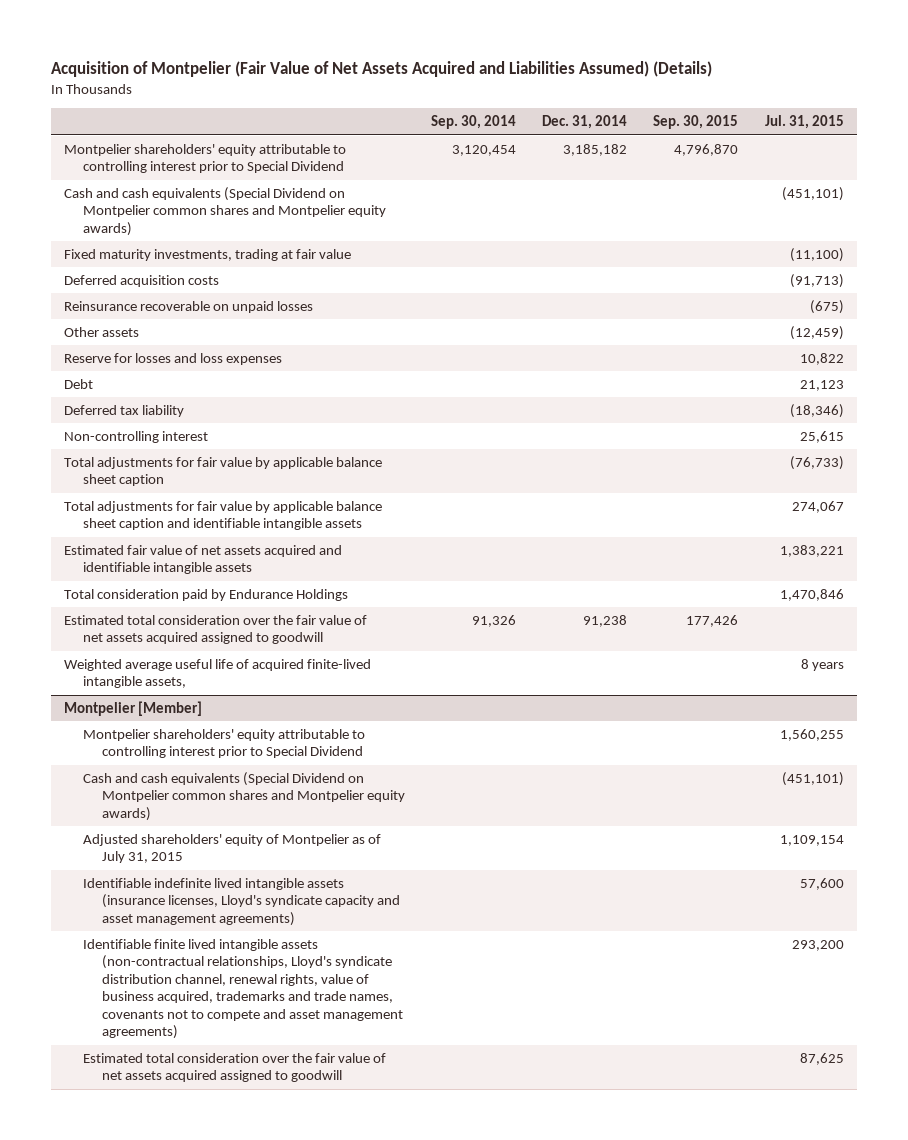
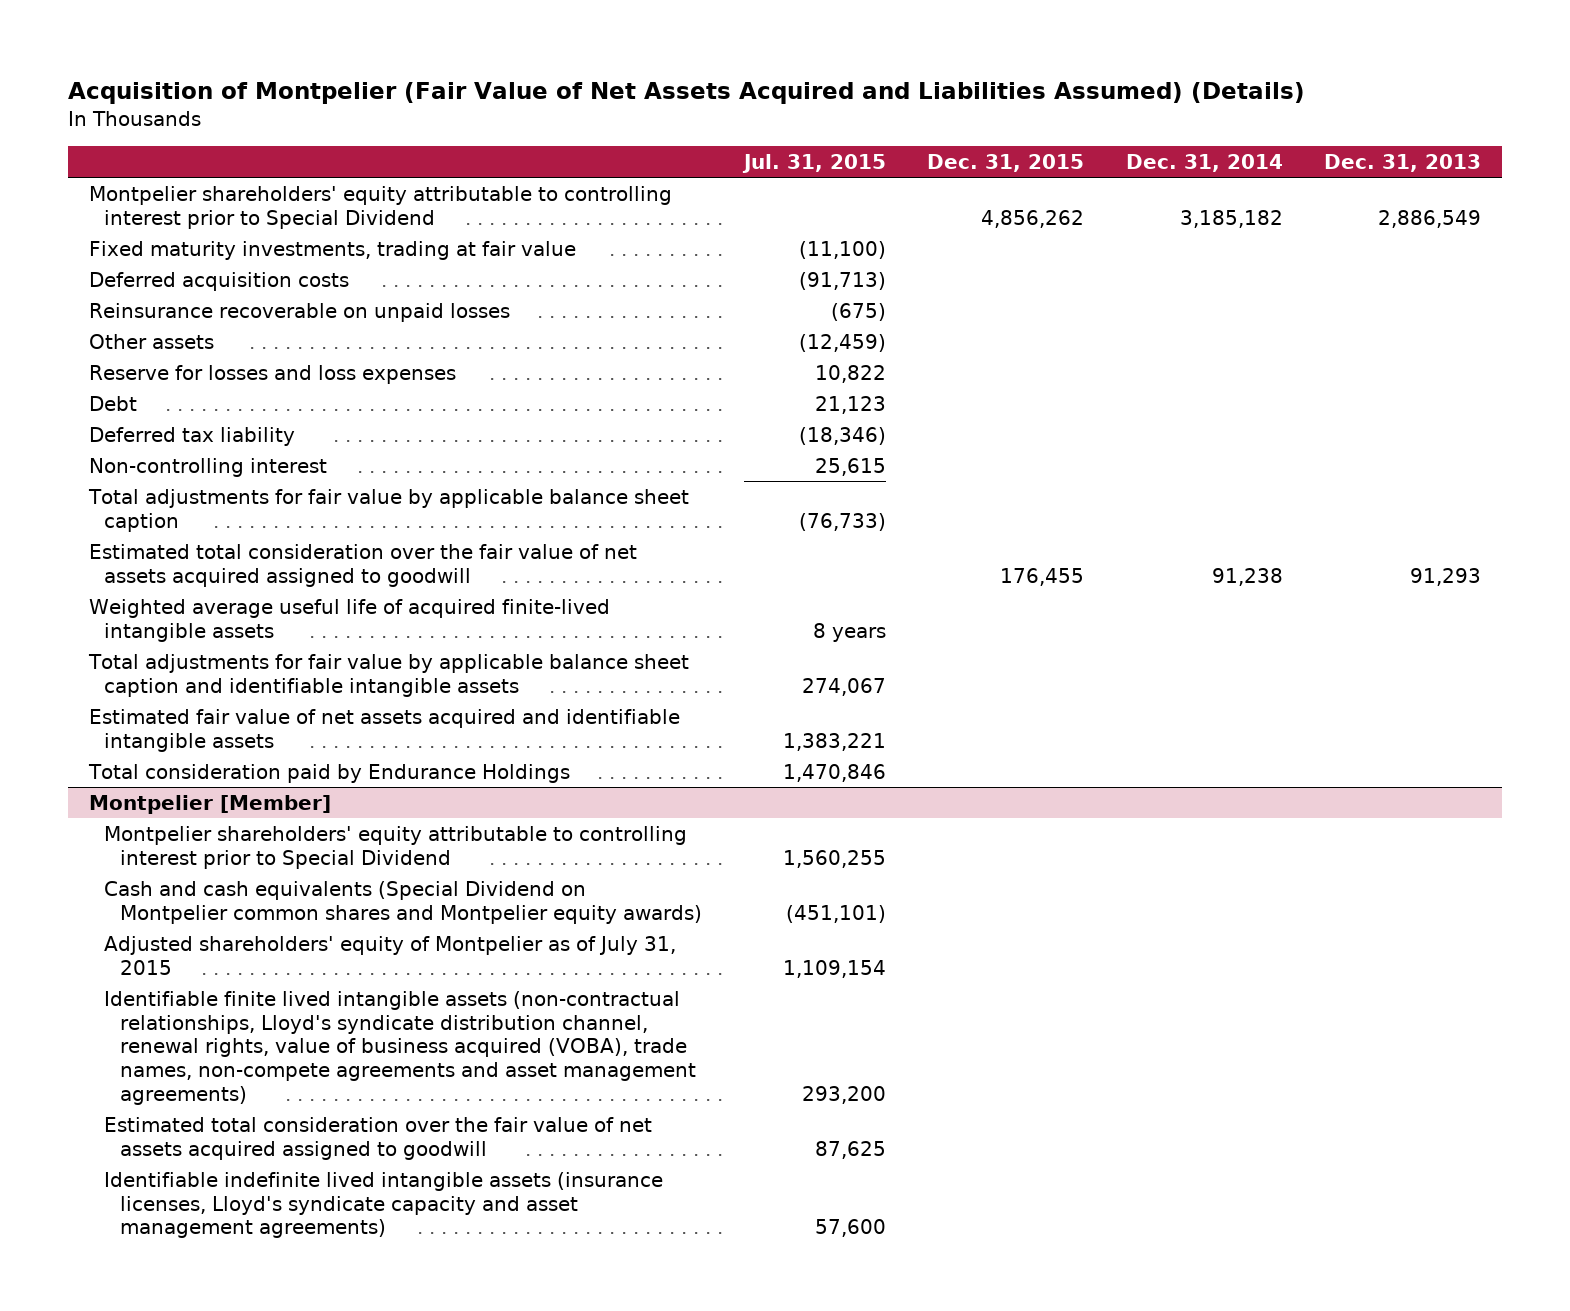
[431,115,517,130] Sep. 30, 2014 -> none
[653,115,739,130] Sep. 30, 2015 -> none
none -> [927,153,1085,172] Dec. 31, 2015
none -> [1324,153,1482,172] Dec. 31, 2013
[64,186,387,236] Cash and cash equivalents (Special Dividend on Montpelier common shares and Montpelier equity awards) -> none
[64,614,368,645] Estimated total consideration over the fair value of net assets acquired assigned to goodwill -> [88,544,637,587] Estimated total consideration over the fair value of net assets acquired assigned to goodwill
none -> [88,599,610,642] Weighted average useful life of acquired finite-lived intangible assets
[64,658,372,689] Weighted average useful life of acquired finite-lived intangible assets, -> none
[83,938,403,1040] Identifiable finite lived intangible assets (non-contractual relationships, Lloyd's syndicate distribution channel, renewal rights, value of business acquired, trademarks and trade names, covenants not to compete and asset management agreements) -> [104,991,697,1105] Identifiable finite lived intangible assets (non-contractual relationships, Lloyd's syndicate distribution channel, renewal rights, value of business acquired (VOBA), trade names, non-compete agreements and asset management agreements)
[83,877,400,926] Identifiable indefinite lived intangible assets (insurance licenses, Lloyd's syndicate capacity and asset management agreements) -> [104,1172,664,1239] Identifiable indefinite lived intangible assets (insurance licenses, Lloyd's syndicate capacity and asset management agreements)

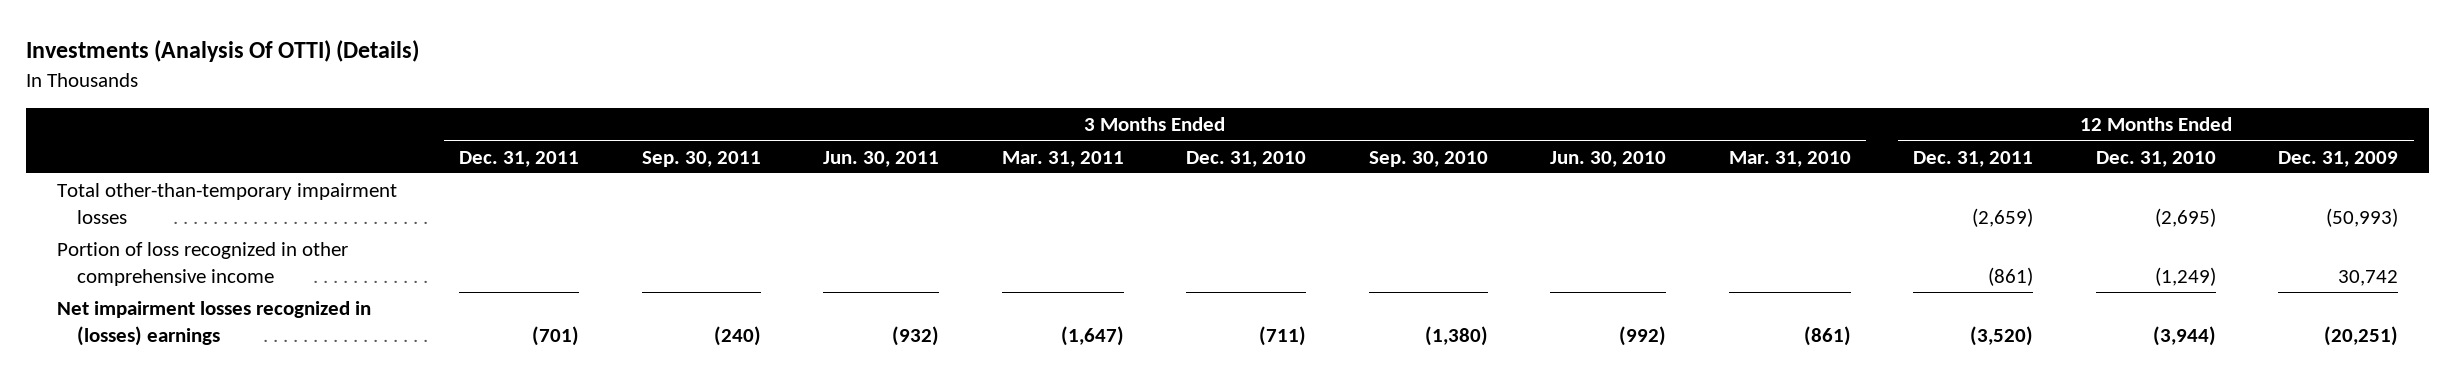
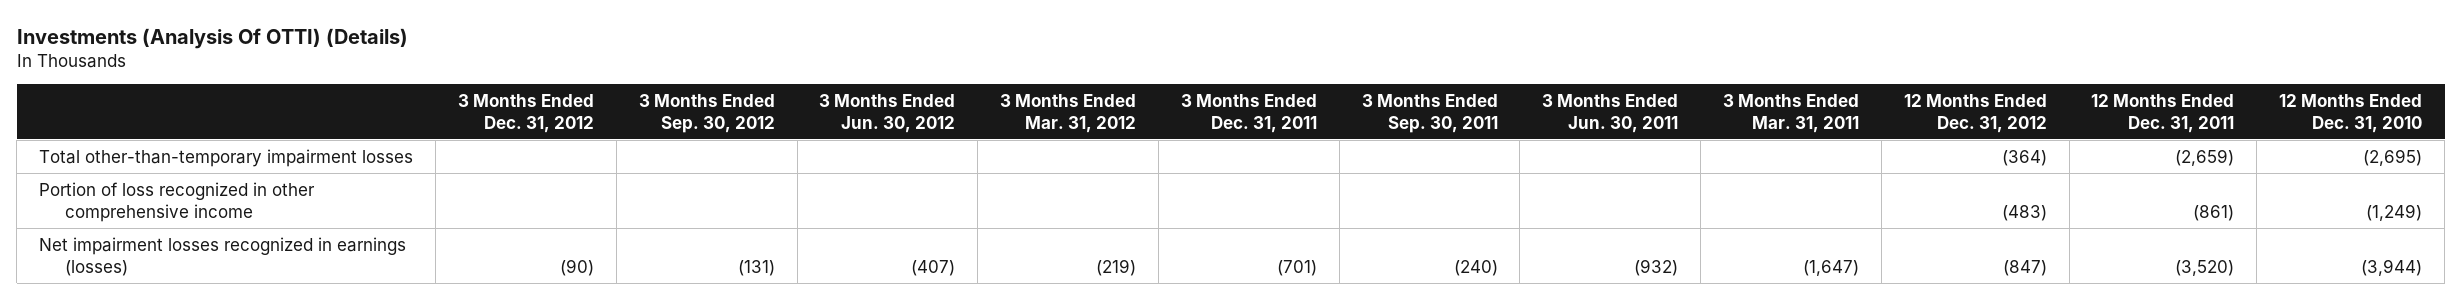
[1186,150,1307,167] Dec. 31, 2010 -> none
[1368,150,1488,167] Sep. 30, 2010 -> none
[1550,150,1667,167] Jun. 30, 2010 -> none
[1728,150,1851,167] Mar. 31, 2010 -> none
[2278,150,2399,167] Dec. 31, 2009 -> none
none -> [457,93,594,133] 3 Months Ended Dec. 31, 2012
none -> [638,93,775,133] 3 Months Ended Sep. 30, 2012
none -> [819,93,956,133] 3 Months Ended Jun. 30, 2012
none -> [1000,93,1137,133] 3 Months Ended Mar. 31, 2012
none -> [1903,93,2047,133] 12 Months Ended Dec. 31, 2012
[56,301,371,346] Net impairment losses recognized in (losses) earnings -> [39,236,407,276] Net impairment losses recognized in earnings (losses)

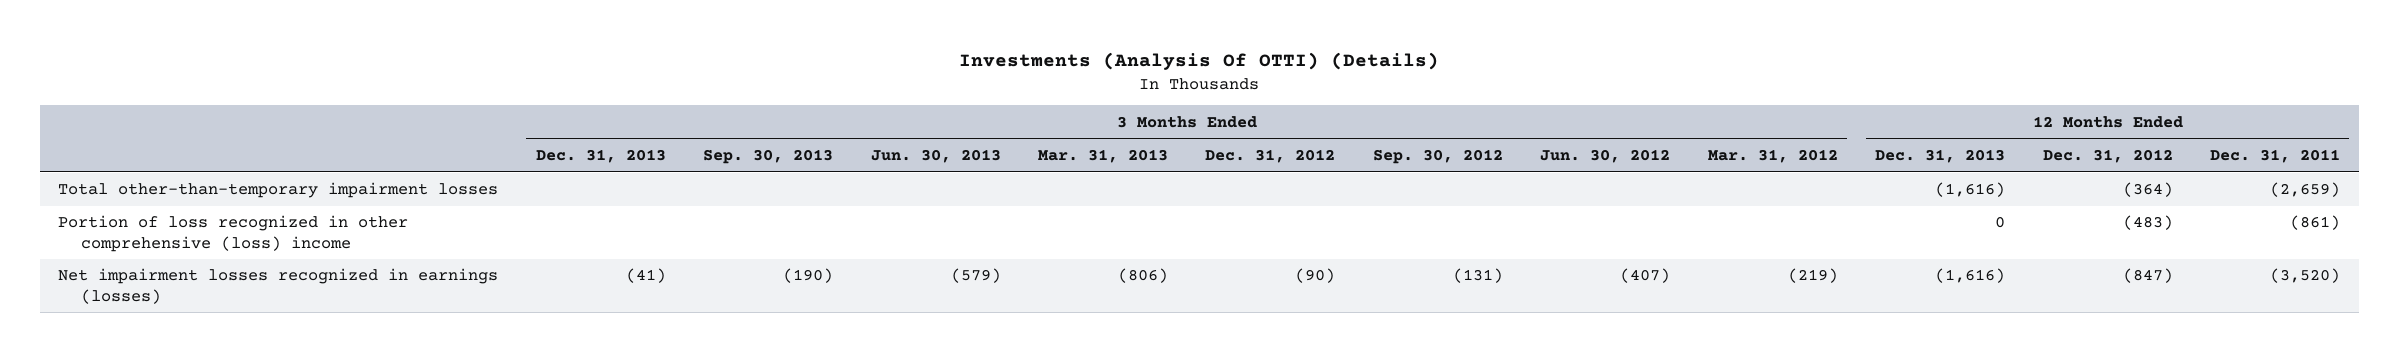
[1180,93,1317,133] 3 Months Ended Dec. 31, 2011 -> none
[1361,93,1498,133] 3 Months Ended Sep. 30, 2011 -> none
[1542,93,1679,133] 3 Months Ended Jun. 30, 2011 -> none
[1723,93,1860,133] 3 Months Ended Mar. 31, 2011 -> none
[2279,93,2423,133] 12 Months Ended Dec. 31, 2010 -> none
none -> [535,149,666,164] Dec. 31, 2013
none -> [703,149,834,165] Sep. 30, 2013
none -> [870,149,1001,164] Jun. 30, 2013
none -> [1037,149,1168,164] Mar. 31, 2013
none -> [1875,149,2006,164] Dec. 31, 2013
[39,181,316,222] Portion of loss recognized in other comprehensive income -> [58,215,409,252] Portion of loss recognized in other comprehensive (loss) income

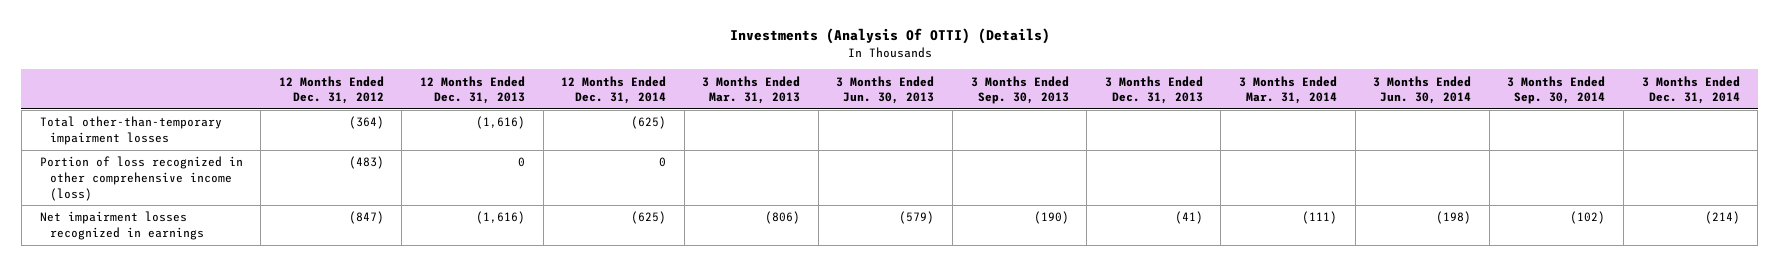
[1205,149,1336,164] Dec. 31, 2012 -> none
[1372,149,1503,165] Sep. 30, 2012 -> none
[1540,149,1671,164] Jun. 30, 2012 -> none
[1707,149,1838,164] Mar. 31, 2012 -> none
[2209,149,2340,164] Dec. 31, 2011 -> none
none -> [561,75,667,105] 12 Months Ended Dec. 31, 2014
none -> [1239,75,1338,105] 3 Months Ended Mar. 31, 2014
none -> [1373,75,1472,105] 3 Months Ended Jun. 30, 2014
none -> [1507,75,1606,105] 3 Months Ended Sep. 30, 2014
none -> [1641,75,1740,105] 3 Months Ended Dec. 31, 2014
[58,215,409,252] Portion of loss recognized in other comprehensive (loss) income -> [39,156,243,201] Portion of loss recognized in other comprehensive income (loss)
[58,268,499,304] Net impairment losses recognized in earnings (losses) -> [39,211,205,240] Net impairment losses recognized in earnings

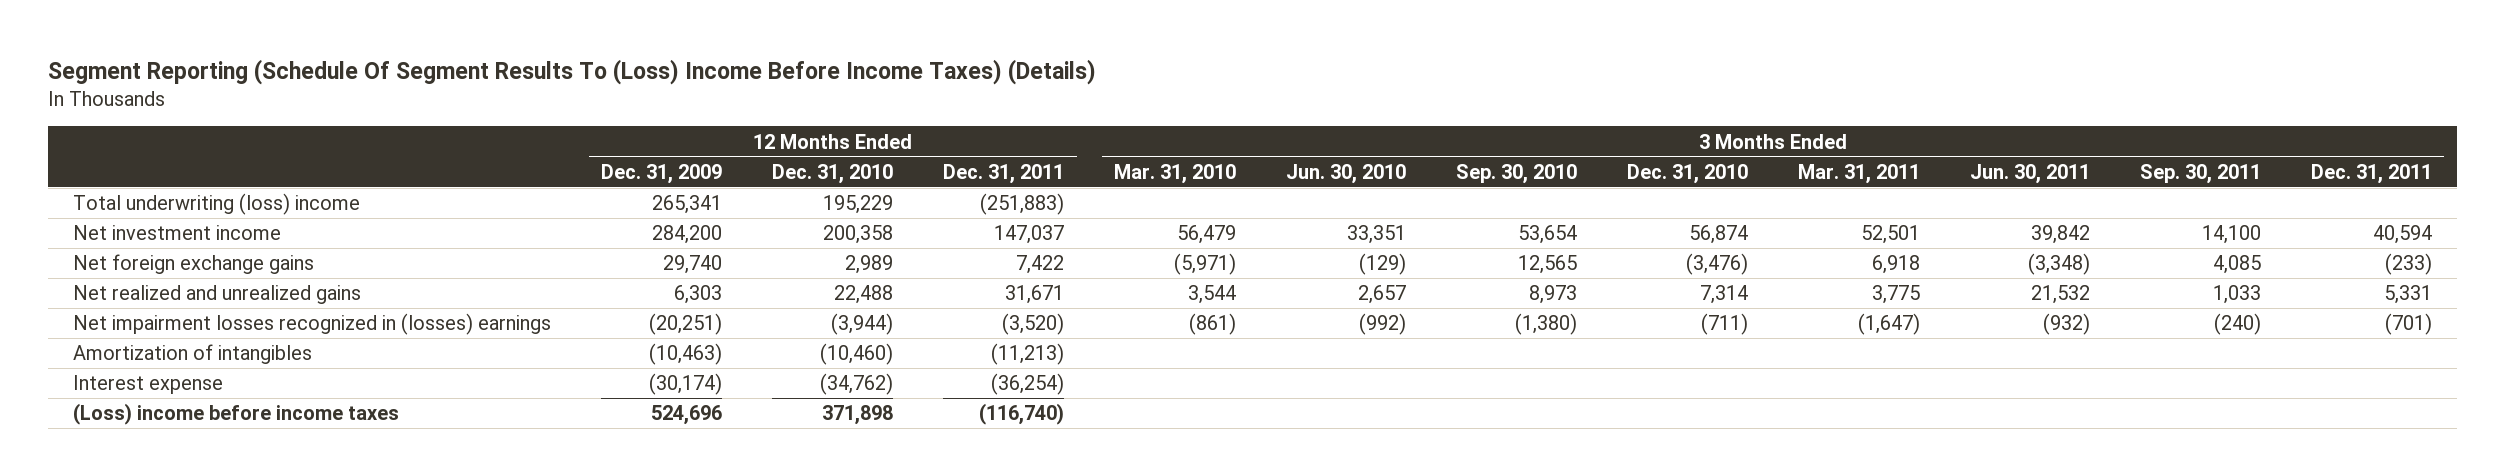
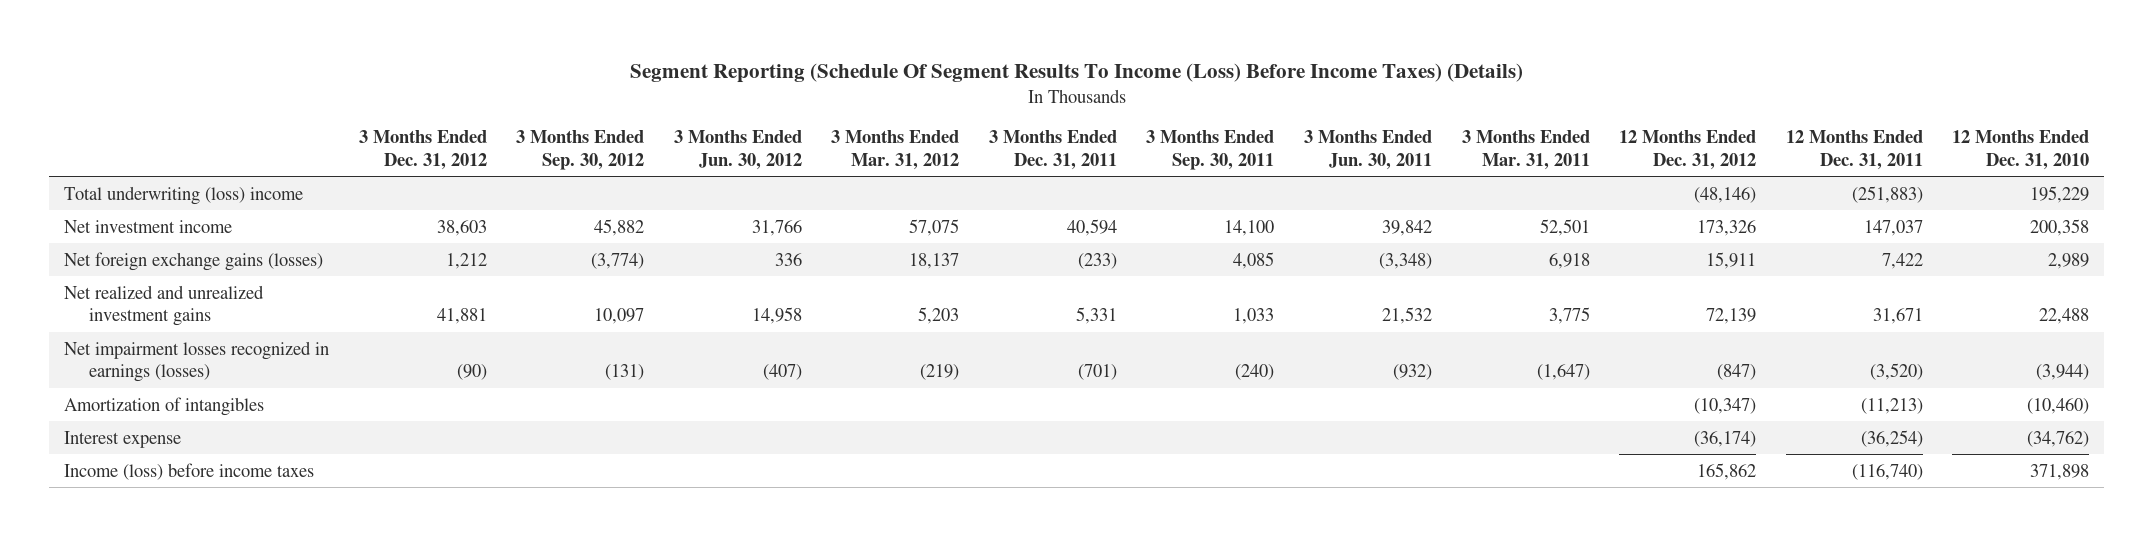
[48,59,1097,86] Segment Reporting (Schedule Of Segment Results To (Loss) Income Before Income Taxes) (Details) -> [629,62,1523,83] Segment Reporting (Schedule Of Segment Results To Income (Loss) Before Income Taxes) (Details)
[601,163,723,184] Dec. 31, 2009 -> none
[1114,163,1237,184] Mar. 31, 2010 -> none
[1286,163,1407,184] Jun. 30, 2010 -> none
[1456,163,1578,184] Sep. 30, 2010 -> none
[1626,163,1748,184] Dec. 31, 2010 -> none
none -> [358,130,487,170] 3 Months Ended Dec. 31, 2012
none -> [516,130,645,170] 3 Months Ended Sep. 30, 2012
none -> [673,130,802,170] 3 Months Ended Jun. 30, 2012
none -> [831,130,960,170] 3 Months Ended Mar. 31, 2012
none -> [1619,130,1757,170] 12 Months Ended Dec. 31, 2012
[73,254,315,275] Net foreign exchange gains -> [64,251,324,271] Net foreign exchange gains (losses)
[73,285,362,305] Net realized and unrealized gains -> [64,284,265,327] Net realized and unrealized investment gains
[73,313,552,336] Net impairment losses recognized in (losses) earnings -> [64,340,330,383] Net impairment losses recognized in earnings (losses)
[73,403,400,426] (Loss) income before income taxes -> [64,462,315,480] Income (loss) before income taxes

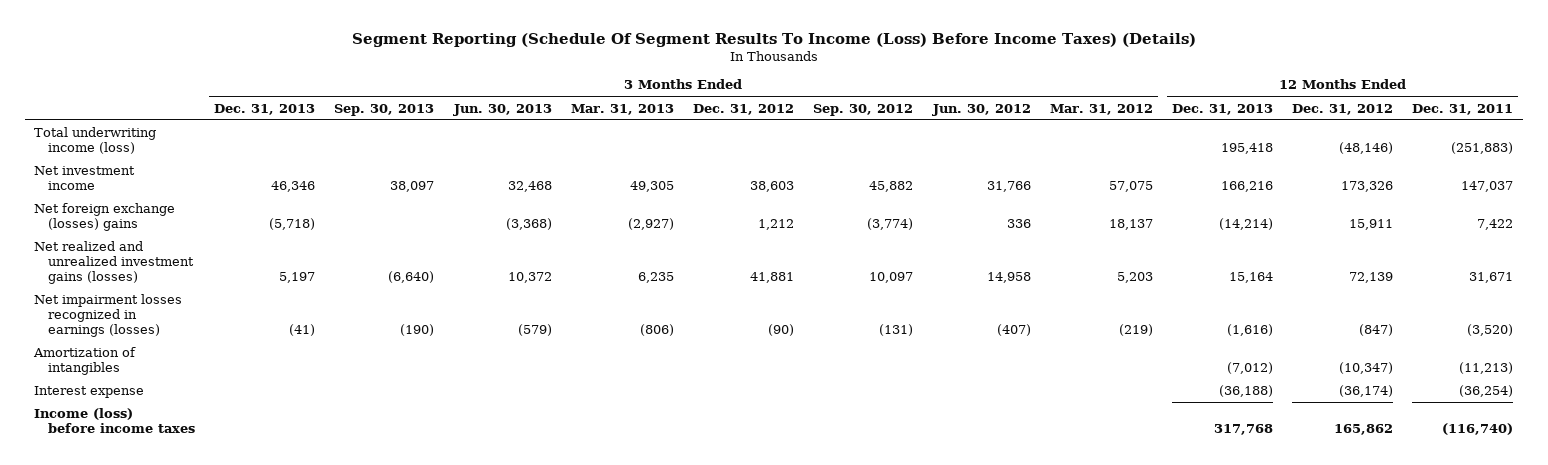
[988,130,1117,170] 3 Months Ended Dec. 31, 2011 -> none
[1146,130,1275,170] 3 Months Ended Sep. 30, 2011 -> none
[1304,130,1433,170] 3 Months Ended Jun. 30, 2011 -> none
[1461,130,1590,170] 3 Months Ended Mar. 31, 2011 -> none
[1952,130,2090,170] 12 Months Ended Dec. 31, 2010 -> none
none -> [214,103,316,115] Dec. 31, 2013
none -> [334,103,435,116] Sep. 30, 2013
none -> [452,103,552,116] Jun. 30, 2013
none -> [570,103,674,115] Mar. 31, 2013
none -> [1171,103,1273,115] Dec. 31, 2013
[64,185,304,205] Total underwriting (loss) income -> [34,127,157,154] Total underwriting income (loss)
[64,251,324,271] Net foreign exchange gains (losses) -> [34,203,176,231] Net foreign exchange (losses) gains
[64,284,265,327] Net realized and unrealized investment gains -> [34,241,195,284] Net realized and unrealized investment gains (losses)

